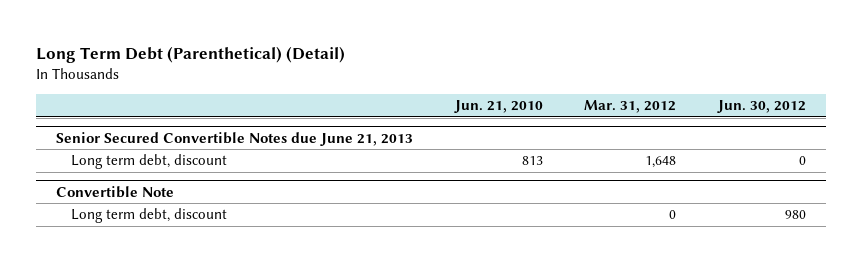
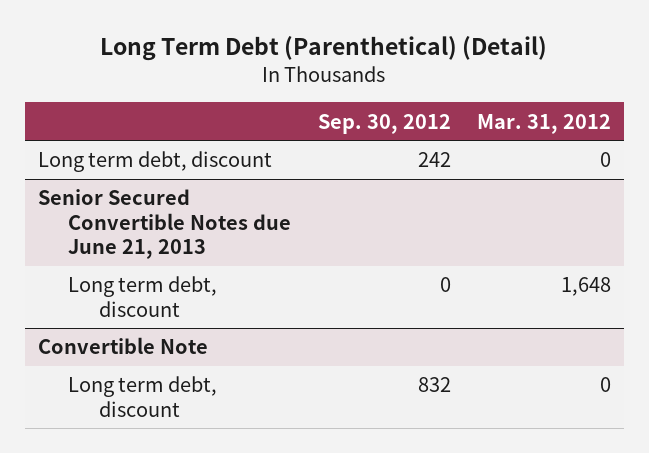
[453,100,543,114] Jun. 21, 2010 -> none
[716,100,806,114] Jun. 30, 2012 -> none
none -> [317,113,451,134] Sep. 30, 2012
none -> [37,151,272,173] Long term debt, discount

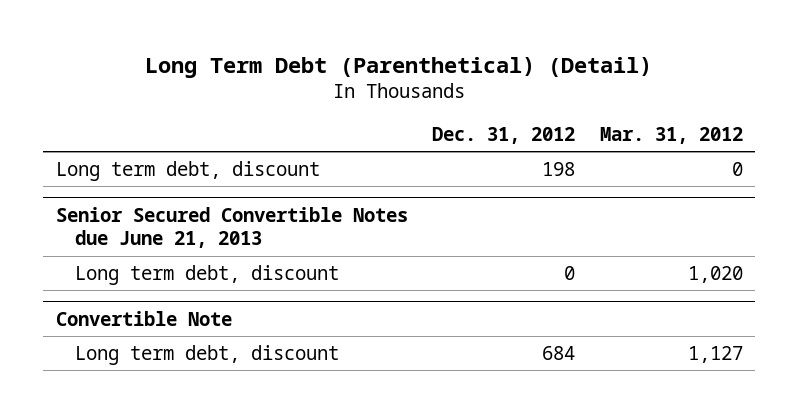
[317,113,451,134] Sep. 30, 2012 -> none
none -> [432,127,576,145] Dec. 31, 2012
[561,277,612,297] 1,648 -> [687,265,743,283] 1,020
[600,377,612,393] 0 -> [687,345,743,363] 1,127

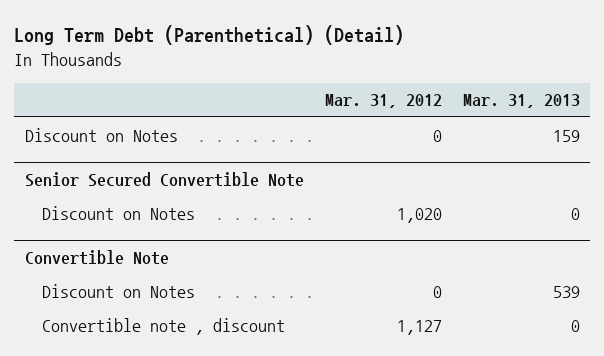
[432,127,576,145] Dec. 31, 2012 -> none
none -> [462,94,580,109] Mar. 31, 2013
[55,206,408,249] Senior Secured Convertible Notes due June 21, 2013 -> none
[55,160,320,181] Long term debt, discount -> [24,127,178,142] Discount on Notes
none -> [24,172,304,188] Senior Secured Convertible Note
[75,264,340,285] Long term debt, discount -> [41,205,195,220] Discount on Notes
none -> [41,283,195,298] Discount on Notes
[75,344,340,365] Long term debt, discount -> [41,317,285,335] Convertible note , discount

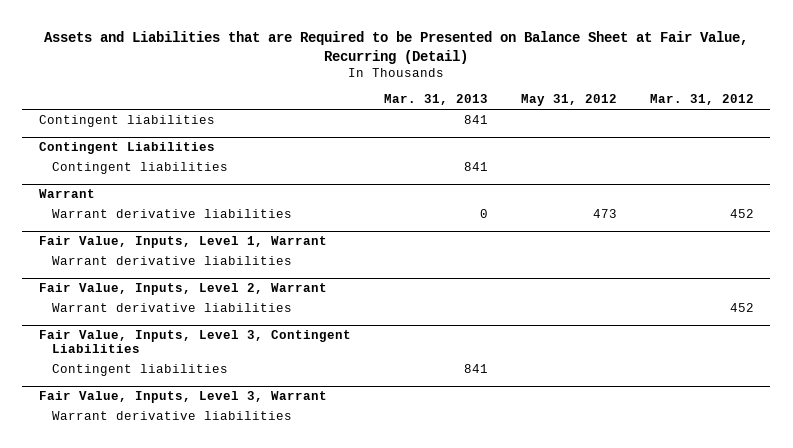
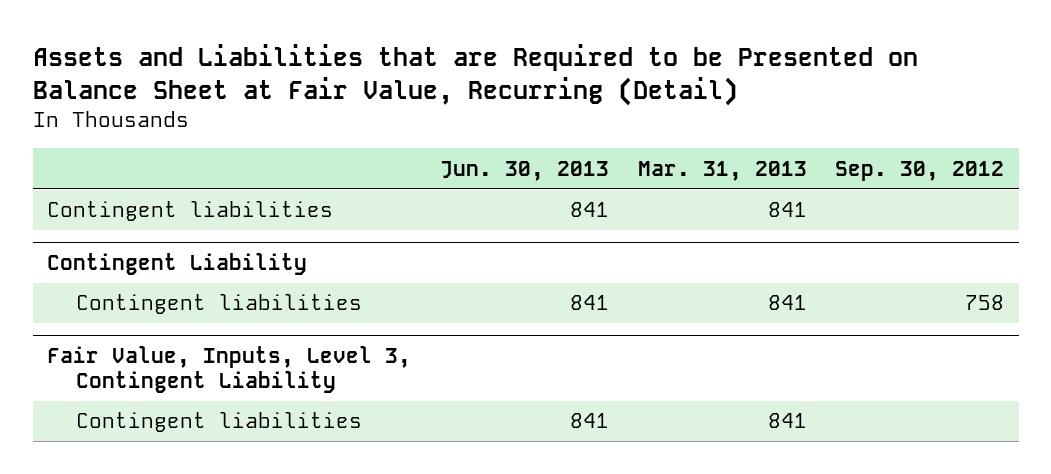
[520,94,617,107] May 31, 2012 -> none
[649,94,754,106] Mar. 31, 2012 -> none
none -> [439,160,609,181] Jun. 30, 2013
none -> [835,160,1005,181] Sep. 30, 2012
[38,142,215,155] Contingent Liabilities -> none
none -> [46,253,307,276] Contingent Liability
[38,189,95,199] Warrant -> none
[52,208,293,218] Warrant derivative liabilities -> none
[38,236,327,249] Fair Value, Inputs, Level 1, Warrant -> none
[52,255,293,265] Warrant derivative liabilities -> none
[38,283,327,296] Fair Value, Inputs, Level 2, Warrant -> none
[52,302,293,312] Warrant derivative liabilities -> none
[38,330,351,354] Fair Value, Inputs, Level 3, Contingent Liabilities -> [46,346,411,394] Fair Value, Inputs, Level 3, Contingent Liability
[38,391,327,404] Fair Value, Inputs, Level 3, Warrant -> none
[52,410,293,420] Warrant derivative liabilities -> none

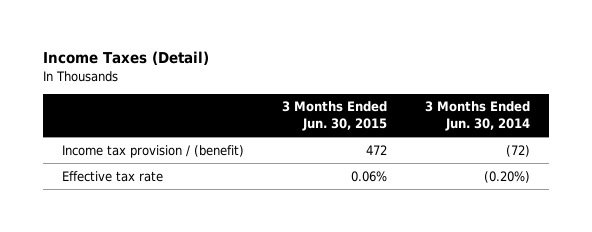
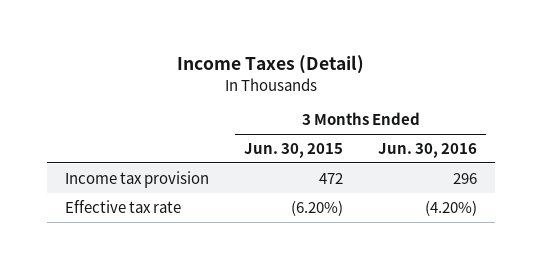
[425,101,531,132] 3 Months Ended Jun. 30, 2014 -> none
none -> [378,143,478,159] Jun. 30, 2016
[61,144,244,158] Income tax provision / (benefit) -> [64,170,209,188] Income tax provision
[350,170,387,182] 0.06% -> [290,199,343,216] (6.20%)

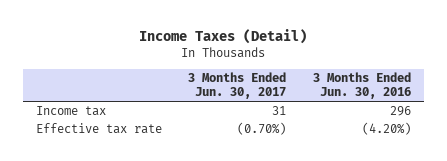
[243,143,343,159] Jun. 30, 2015 -> none
none -> [188,71,287,100] 3 Months Ended Jun. 30, 2017
[64,170,209,188] Income tax provision -> [35,106,106,117] Income tax

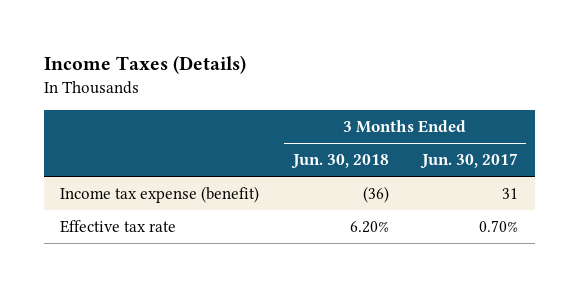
[139,28,308,44] Income Taxes (Detail) -> [43,54,246,74] Income Taxes (Details)
[312,71,411,100] 3 Months Ended Jun. 30, 2016 -> none
none -> [290,154,389,170] Jun. 30, 2018
[35,106,106,117] Income tax -> [60,186,260,204] Income tax expense (benefit)
[237,122,287,136] (0.70%) -> [479,220,519,233] 0.70%

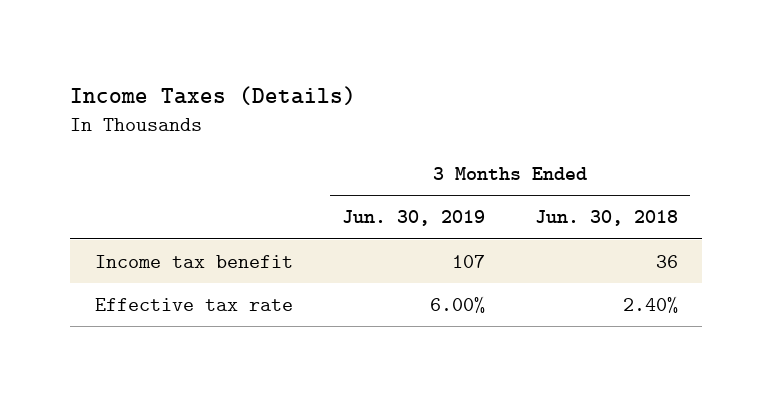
[420,153,519,170] Jun. 30, 2017 -> none
none -> [342,210,486,227] Jun. 30, 2019
[60,186,260,204] Income tax expense (benefit) -> [94,255,293,269] Income tax benefit
[362,186,389,204] (36) -> [655,255,678,269] 36
[349,221,389,234] 6.20% -> [622,296,678,314] 2.40%

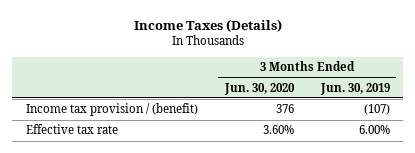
[534,210,678,227] Jun. 30, 2018 -> none
none -> [223,82,295,95] Jun. 30, 2020
[94,255,293,269] Income tax benefit -> [25,103,198,117] Income tax provision / (benefit)
[452,255,486,269] 107 -> [363,104,390,116] (107)

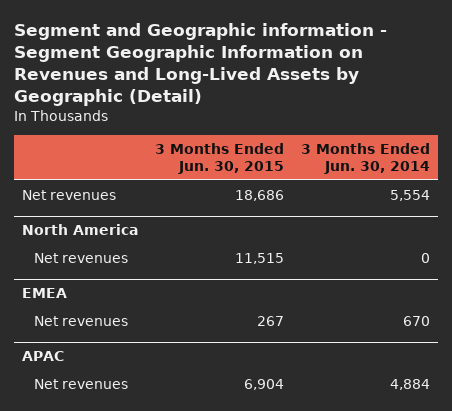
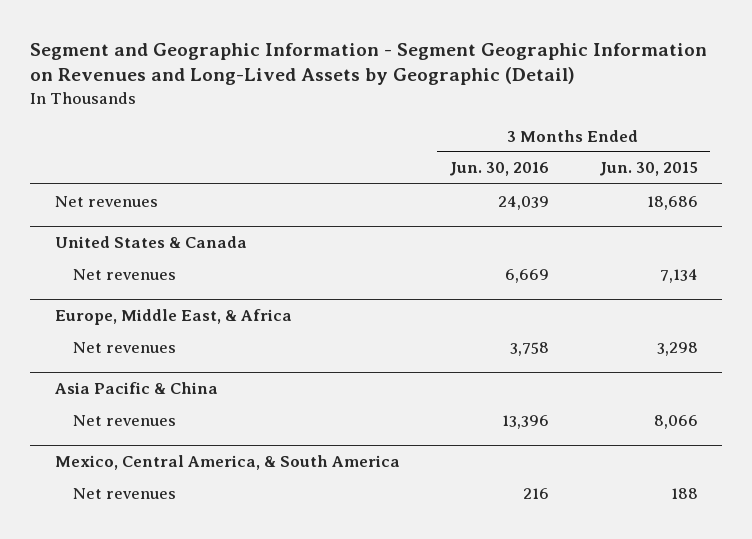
[13,22,387,106] Segment and Geographic information - Segment Geographic Information on Revenues and Long-Lived Assets by Geographic (Detail) -> [29,42,707,86] Segment and Geographic Information - Segment Geographic Information on Revenues and Long-Lived Assets by Geographic (Detail)
[300,142,430,175] 3 Months Ended Jun. 30, 2014 -> none
none -> [449,162,550,177] Jun. 30, 2016
[21,224,138,236] North America -> [54,236,247,249] United States & Canada
[234,252,284,264] 11,515 -> [659,268,698,283] 7,134
[21,288,67,299] EMEA -> [54,309,292,326] Europe, Middle East, & Africa
[256,315,284,326] 267 -> [656,341,698,356] 3,298
[21,351,64,362] APAC -> [54,382,218,395] Asia Pacific & China
[243,378,284,390] 6,904 -> [653,414,698,429] 8,066
none -> [54,455,400,471] Mexico, Central America, & South America
none -> [73,487,177,499] Net revenues

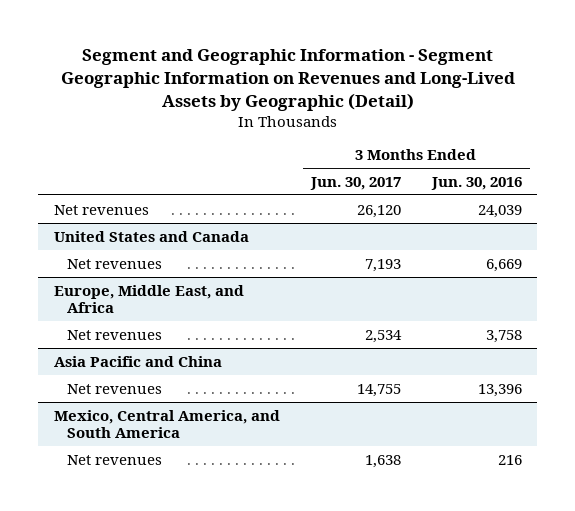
[598,162,698,177] Jun. 30, 2015 -> none
none -> [309,176,401,190] Jun. 30, 2017
[54,236,247,249] United States & Canada -> [53,230,249,242] United States and Canada
[54,309,292,326] Europe, Middle East, & Africa -> [53,284,244,314] Europe, Middle East, and Africa
[54,382,218,395] Asia Pacific & China -> [53,355,222,367] Asia Pacific and China
[54,455,400,471] Mexico, Central America, & South America -> [53,409,280,439] Mexico, Central America, and South America

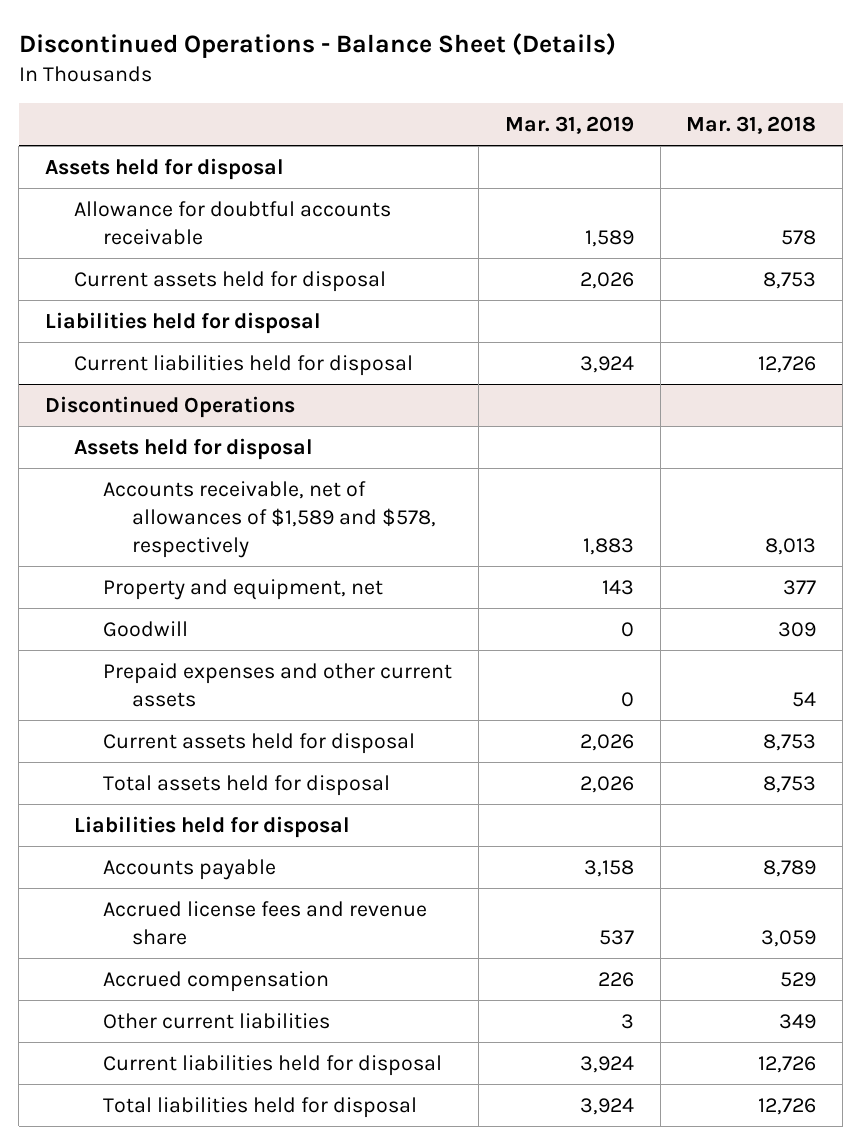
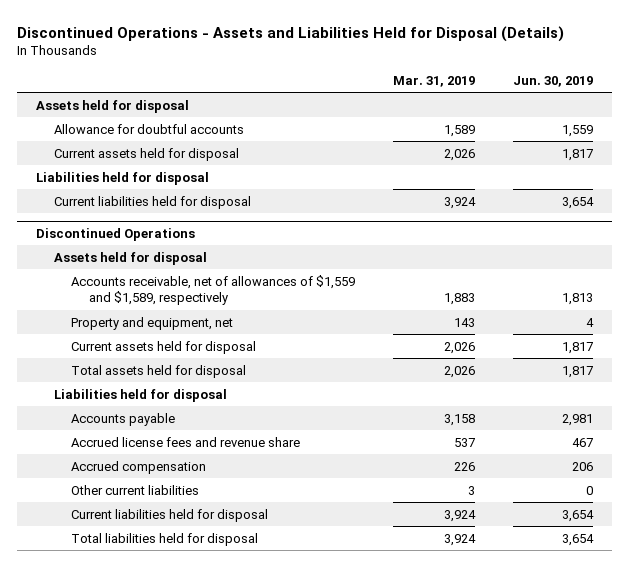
[18,33,616,59] Discontinued Operations - Balance Sheet (Details) -> [17,25,565,42] Discontinued Operations - Assets and Liabilities Held for Disposal (Details)
[686,115,817,134] Mar. 31, 2018 -> none
none -> [512,76,593,88] Jun. 30, 2019
[74,200,392,245] Allowance for doubtful accounts receivable -> [53,123,244,134] Allowance for doubtful accounts
[103,480,437,558] Accounts receivable, net of allowances of $1,589 and $578, respectively -> [71,274,356,306] Accounts receivable, net of allowances of $1,559 and $1,589, respectively
[103,620,189,637] Goodwill -> none
[103,662,453,707] Prepaid expenses and other current assets -> none

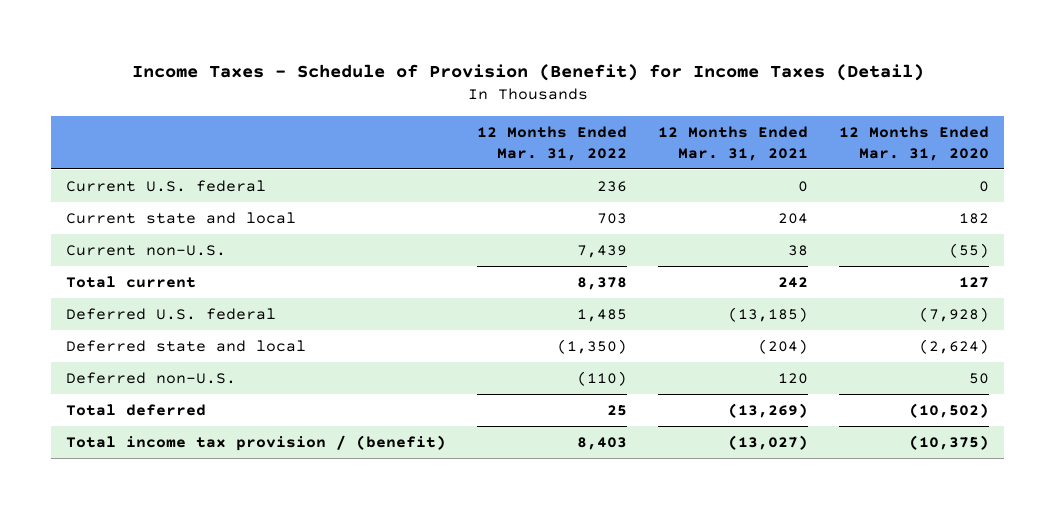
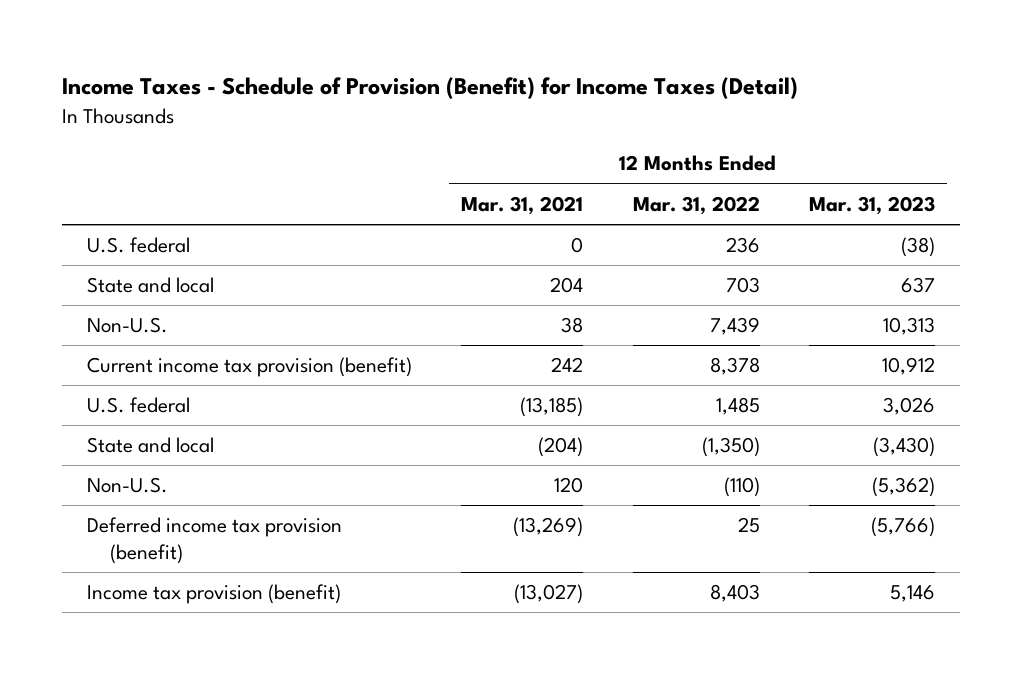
[838,125,989,161] 12 Months Ended Mar. 31, 2020 -> none
none -> [808,195,935,215] Mar. 31, 2023
[66,179,267,192] Current U.S. federal -> [86,237,190,254] U.S. federal
[66,211,297,224] Current state and local -> [86,277,214,294] State and local
[66,244,227,256] Current non-U.S. -> [86,317,168,334] Non-U.S.
[66,275,197,288] Total current -> [86,357,412,378] Current income tax provision (benefit)
[66,307,277,320] Deferred U.S. federal -> [86,397,190,414] U.S. federal
[66,339,307,352] Deferred state and local -> [86,437,214,454] State and local
[66,371,237,384] Deferred non-U.S. -> [86,477,168,494] Non-U.S.
[66,403,207,416] Total deferred -> [86,517,342,564] Deferred income tax provision (benefit)
[66,434,447,451] Total income tax provision / (benefit) -> [86,584,341,605] Income tax provision (benefit)

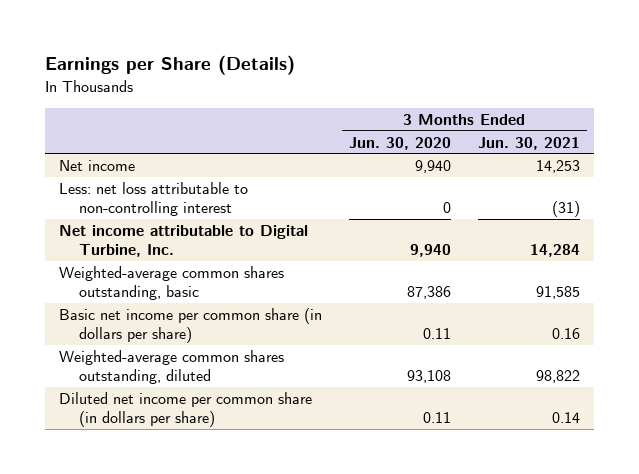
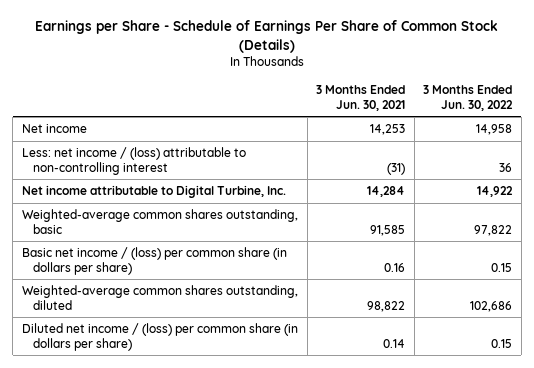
[45,54,296,75] Earnings per Share (Details) -> [35,20,499,53] Earnings per Share - Schedule of Earnings Per Share of Common Stock (Details)
[348,136,451,150] Jun. 30, 2020 -> none
none -> [423,85,514,111] 3 Months Ended Jun. 30, 2022
[58,182,248,216] Less: net loss attributable to non-controlling interest -> [21,147,246,175] Less: net income / (loss) attributable to non-controlling interest
[58,308,322,343] Basic net income per common share (in dollars per share) -> [21,247,287,275] Basic net income / (loss) per common share (in dollars per share)
[58,392,312,427] Diluted net income per common share (in dollars per share) -> [21,323,298,351] Diluted net income / (loss) per common share (in dollars per share)

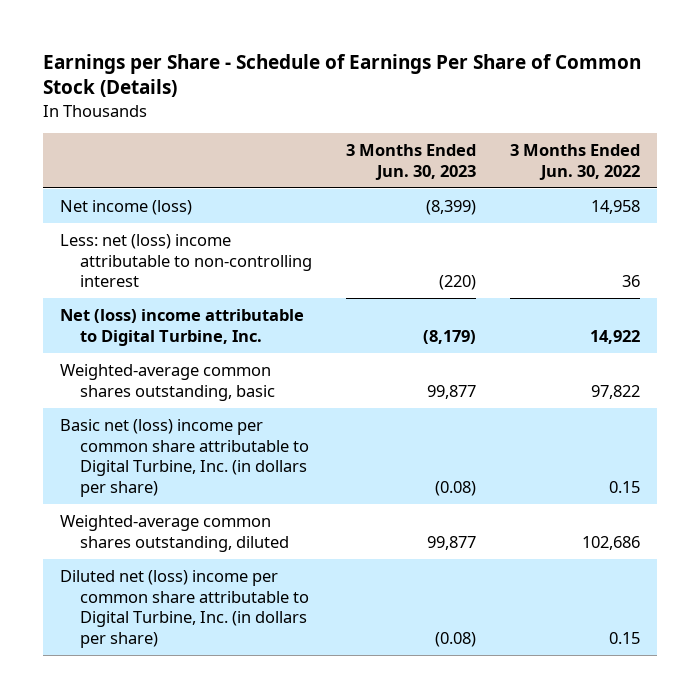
[316,85,406,111] 3 Months Ended Jun. 30, 2021 -> none
none -> [345,144,476,180] 3 Months Ended Jun. 30, 2023
[21,124,87,134] Net income -> [60,199,193,215] Net income (loss)
[21,147,246,175] Less: net income / (loss) attributable to non-controlling interest -> [60,233,312,288] Less: net (loss) income attributable to non-controlling interest
[21,185,286,199] Net income attributable to Digital Turbine, Inc. -> [60,308,305,346] Net (loss) income attributable to Digital Turbine, Inc.
[21,247,287,275] Basic net income / (loss) per common share (in dollars per share) -> [60,418,309,498] Basic net (loss) income per common share attributable to Digital Turbine, Inc. (in dollars per share)
[21,323,298,351] Diluted net income / (loss) per common share (in dollars per share) -> [60,569,309,649] Diluted net (loss) income per common share attributable to Digital Turbine, Inc. (in dollars per share)

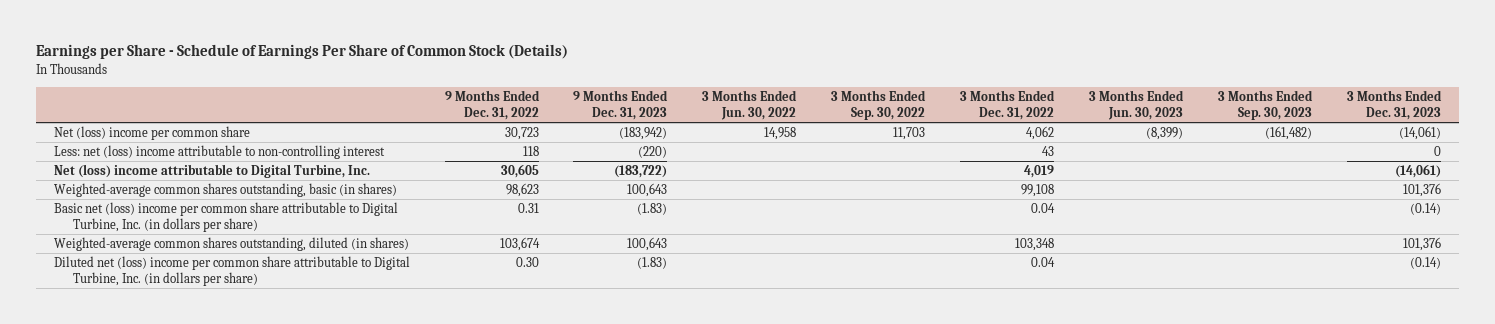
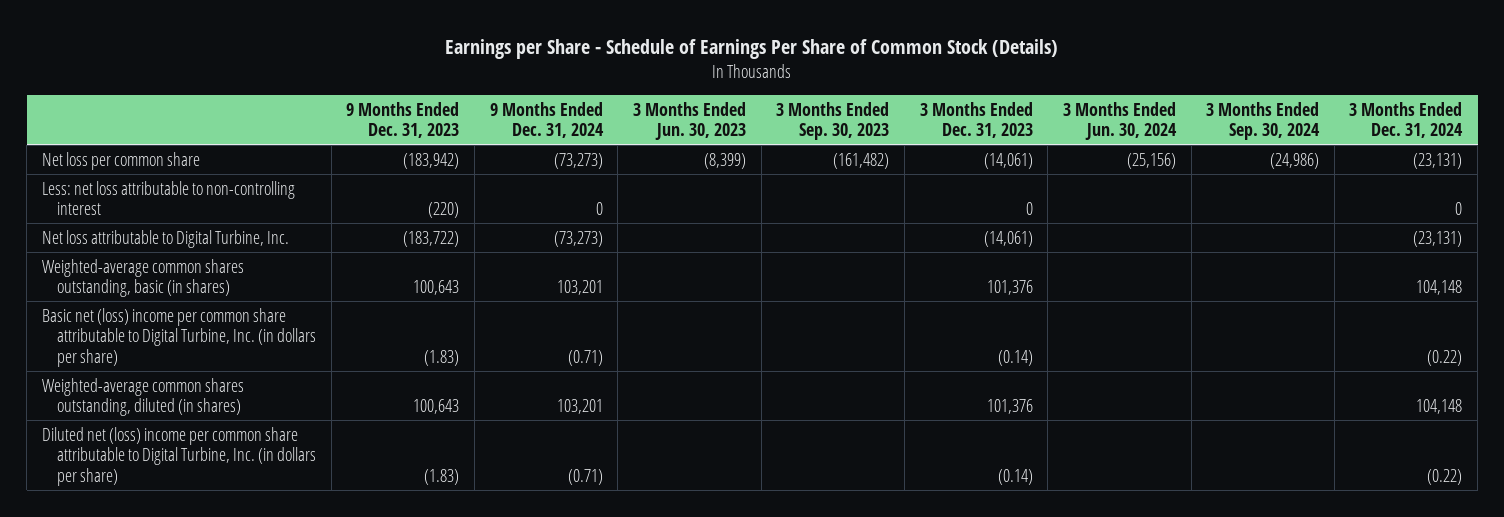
[444,90,540,120] 9 Months Ended Dec. 31, 2022 -> none
[702,90,798,120] 3 Months Ended Jun. 30, 2022 -> none
[831,90,927,120] 3 Months Ended Sep. 30, 2022 -> none
[960,90,1056,120] 3 Months Ended Dec. 31, 2022 -> none
none -> [489,101,604,139] 9 Months Ended Dec. 31, 2024
none -> [1062,101,1177,141] 3 Months Ended Jun. 30, 2024
none -> [1206,101,1321,141] 3 Months Ended Sep. 30, 2024
none -> [1349,101,1464,139] 3 Months Ended Dec. 31, 2024
[53,126,250,141] Net (loss) income per common share -> [41,151,200,170] Net loss per common share
[53,145,385,160] Less: net (loss) income attributable to non-controlling interest -> [41,180,295,216] Less: net loss attributable to non-controlling interest
[53,164,370,179] Net (loss) income attributable to Digital Turbine, Inc. -> [41,229,289,248] Net loss attributable to Digital Turbine, Inc.

